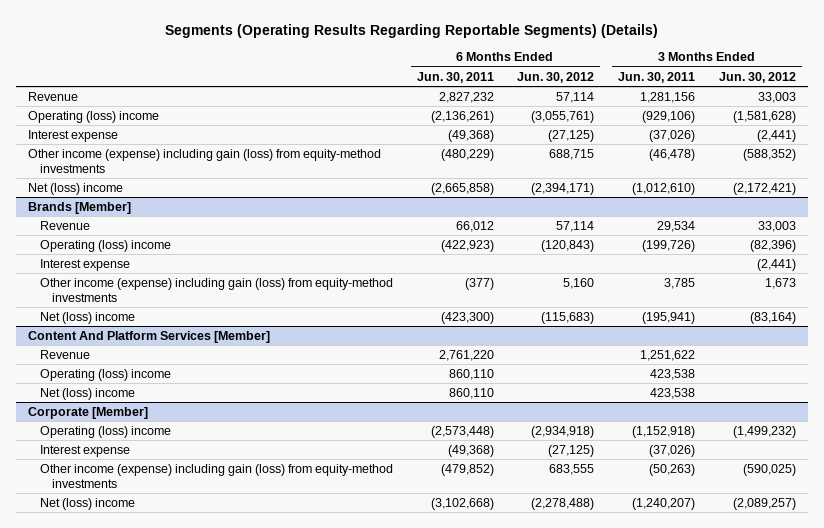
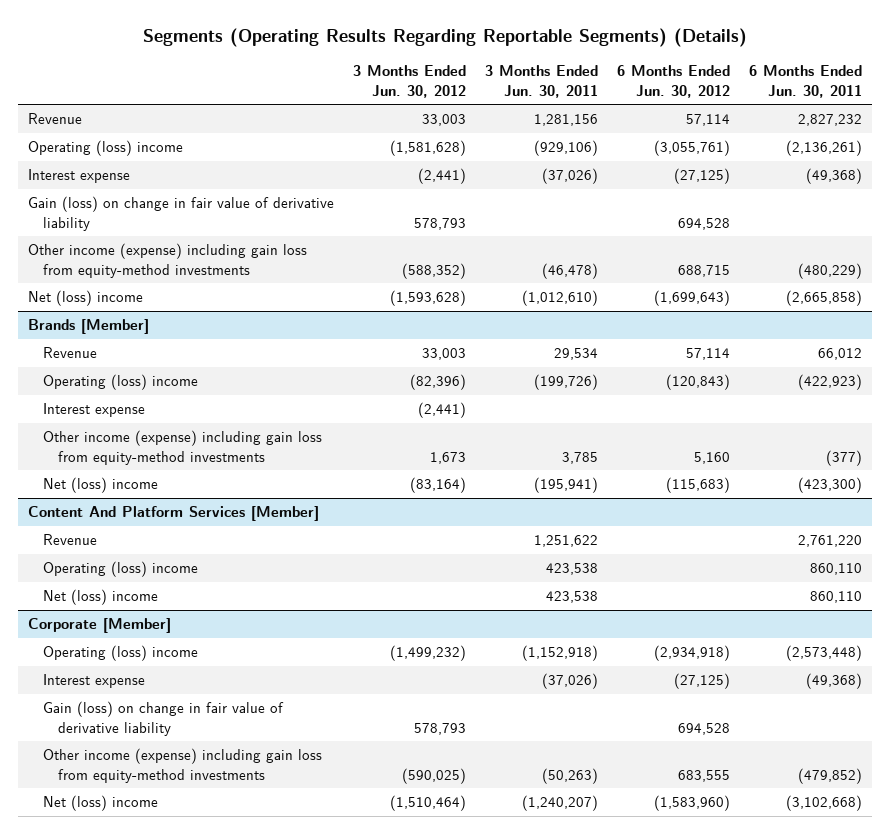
none -> [27,196,334,231] Gain (loss) on change in fair value of derivative liability
[27,149,381,173] Other income (expense) including gain (loss) from equity-method investments -> [27,243,307,278] Other income (expense) including gain loss from equity-method investments
[531,183,595,196] (2,394,171) -> [654,290,731,307] (1,699,643)
[732,183,796,196] (2,172,421) -> [390,290,467,307] (1,593,628)
[39,278,393,302] Other income (expense) including gain (loss) from equity-method investments -> [43,430,323,465] Other income (expense) including gain loss from equity-method investments
none -> [43,701,285,736] Gain (loss) on change in fair value of derivative liability
[39,464,393,488] Other income (expense) including gain (loss) from equity-method investments -> [43,748,323,783] Other income (expense) including gain loss from equity-method investments
[531,498,595,511] (2,278,488) -> [654,795,731,812] (1,583,960)
[732,498,796,511] (2,089,257) -> [390,795,467,812] (1,510,464)

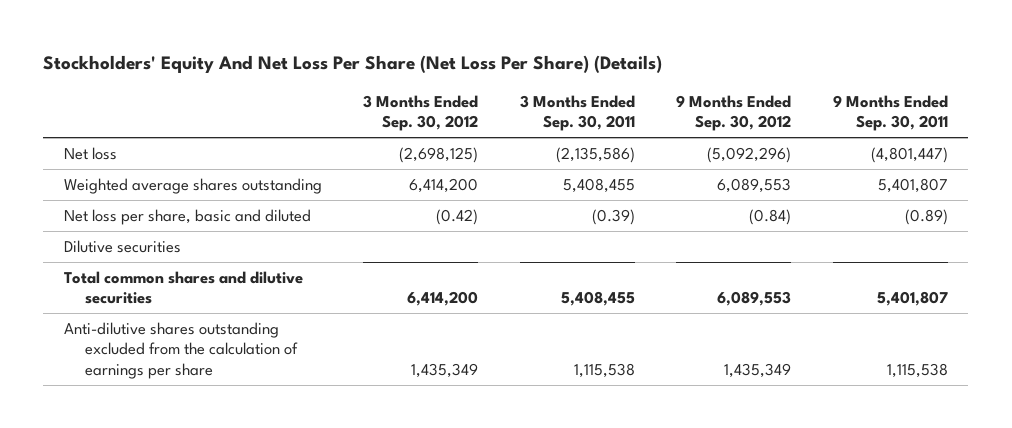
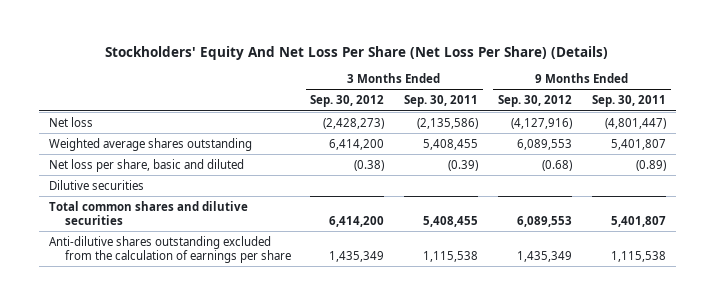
[399,146,479,163] (2,698,125) -> [323,117,385,129] (2,428,273)
[707,146,792,163] (5,092,296) -> [511,117,573,129] (4,127,916)
[436,208,479,225] (0.42) -> [354,159,385,171] (0.38)
[749,208,792,225] (0.84) -> [542,159,573,171] (0.68)

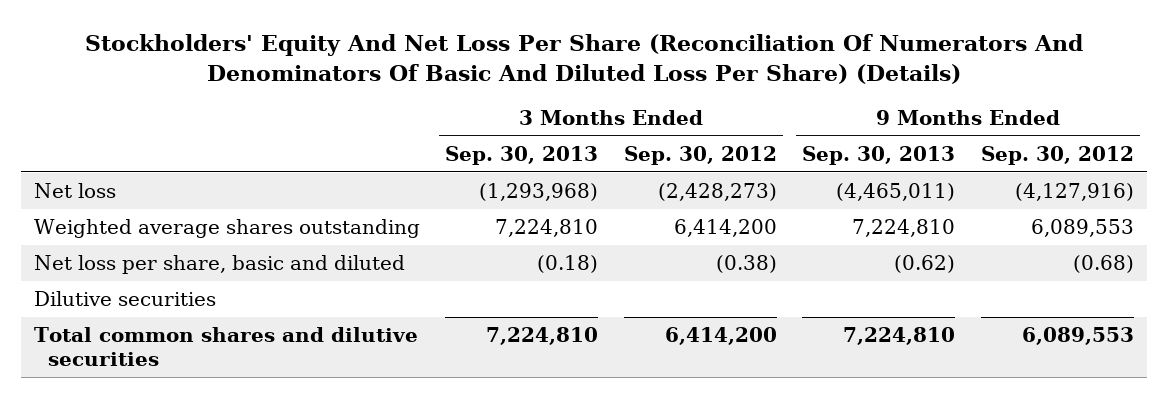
[105,45,609,60] Stockholders' Equity And Net Loss Per Share (Net Loss Per Share) (Details) -> [84,33,1083,84] Stockholders' Equity And Net Loss Per Share (Reconciliation Of Numerators And Denominators Of Basic And Diluted Loss Per Share) (Details)
[404,95,479,108] Sep. 30, 2011 -> none
[591,95,666,108] Sep. 30, 2011 -> none
none -> [445,145,599,165] Sep. 30, 2013
none -> [802,145,956,165] Sep. 30, 2013
[48,235,291,263] Anti-dilutive shares outstanding excluded from the calculation of earnings per share -> none

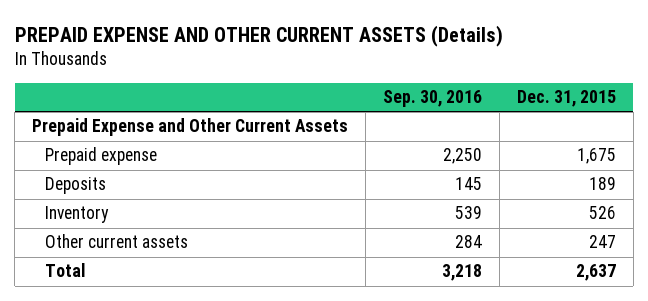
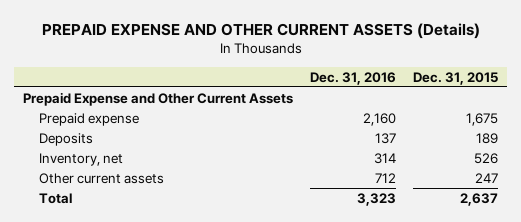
[383,90,483,108] Sep. 30, 2016 -> none
none -> [310,71,397,85] Dec. 31, 2016
[45,206,110,224] Inventory -> [38,152,123,166] Inventory, net

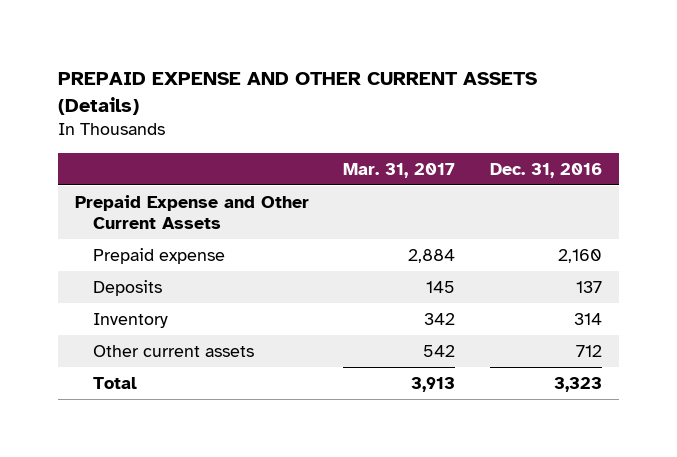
[413,71,499,85] Dec. 31, 2015 -> none
none -> [343,162,456,178] Mar. 31, 2017
[38,152,123,166] Inventory, net -> [93,312,169,328] Inventory

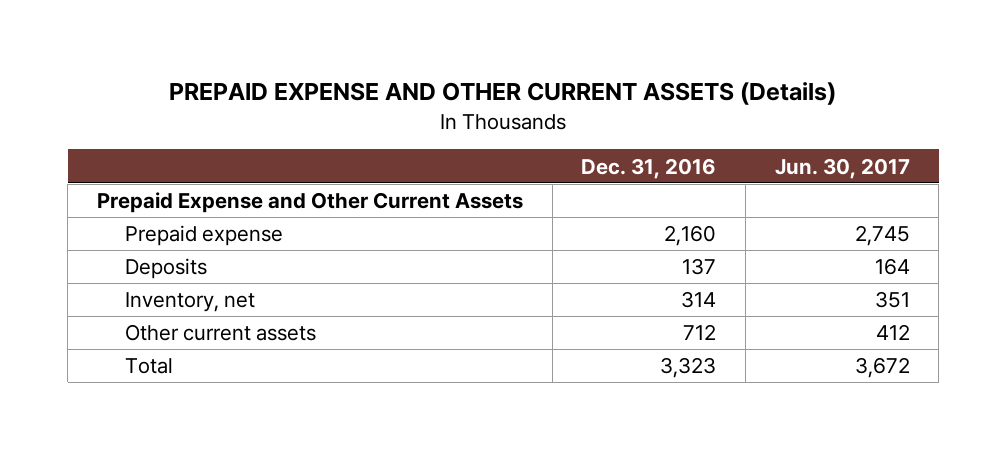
[343,162,456,178] Mar. 31, 2017 -> none
none -> [774,157,910,179] Jun. 30, 2017
[93,312,169,328] Inventory -> [124,292,255,313] Inventory, net

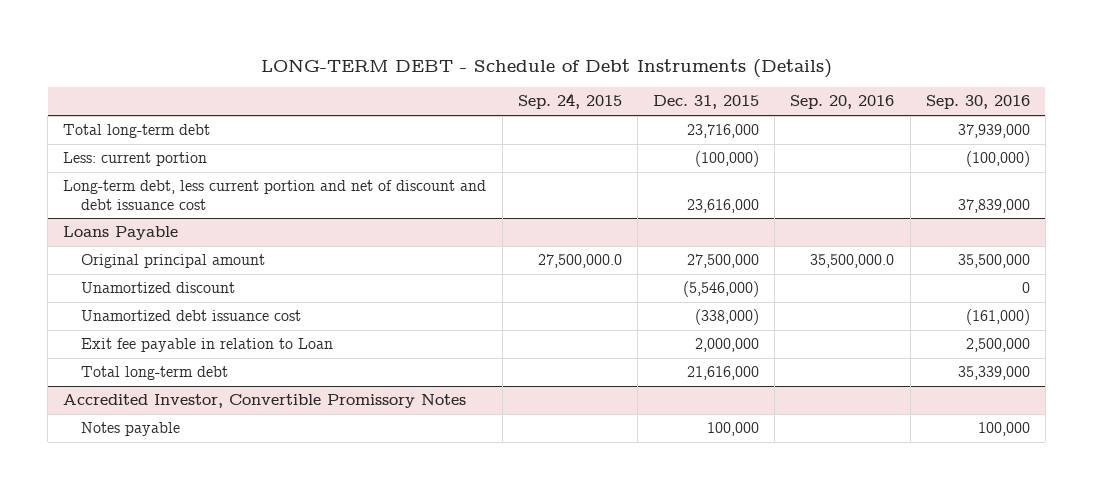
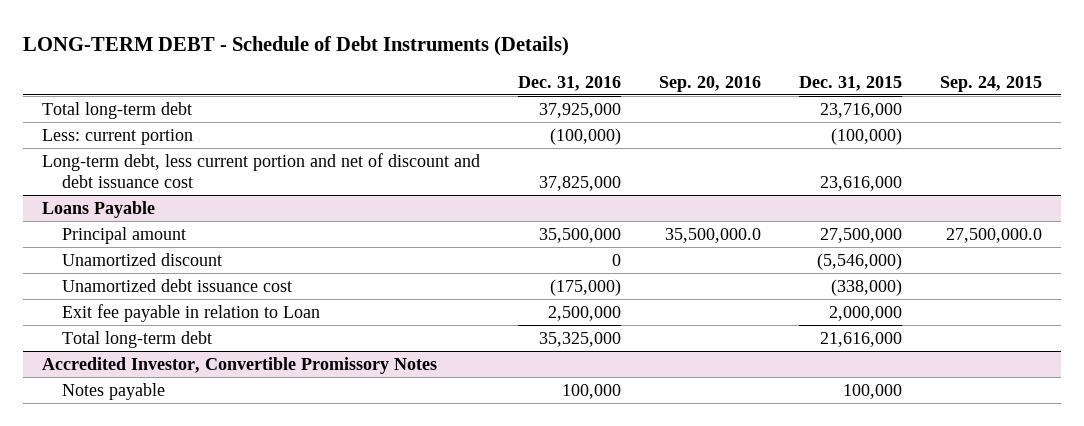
[925,95,1030,110] Sep. 30, 2016 -> none
none -> [517,75,621,91] Dec. 31, 2016
[81,254,266,269] Original principal amount -> [62,226,187,244] Principal amount

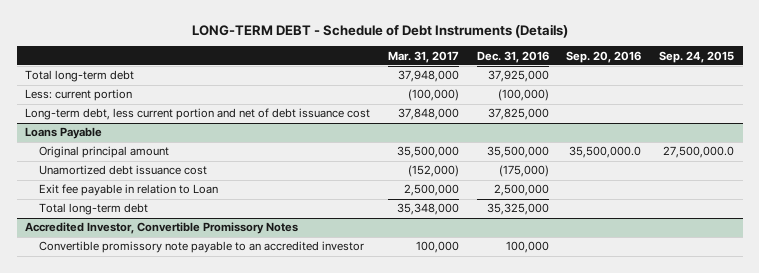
[798,75,902,91] Dec. 31, 2015 -> none
none -> [387,50,459,63] Mar. 31, 2017
[41,152,480,188] Long-term debt, less current portion and net of discount and debt issuance cost -> [25,108,371,121] Long-term debt, less current portion and net of debt issuance cost
[62,252,223,266] Unamortized discount -> none
[62,226,187,244] Principal amount -> [39,146,170,159] Original principal amount
[62,382,166,400] Notes payable -> [39,241,365,254] Convertible promissory note payable to an accredited investor

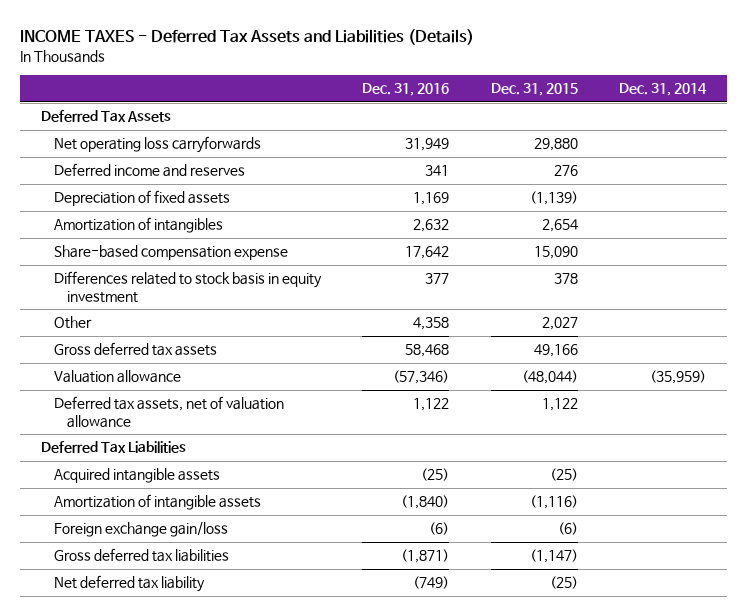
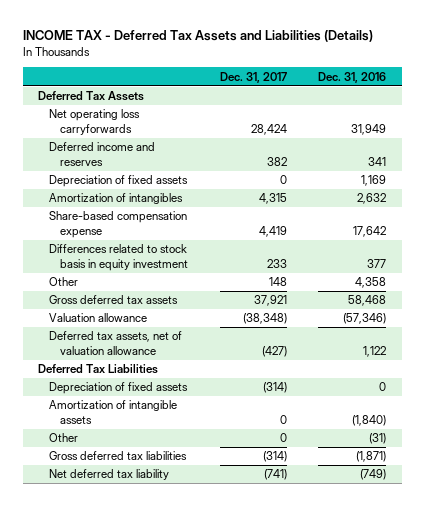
[20,28,475,45] INCOME TAXES - Deferred Tax Assets and Liabilities (Details) -> [22,30,373,43] INCOME TAX - Deferred Tax Assets and Liabilities (Details)
[490,83,578,97] Dec. 31, 2015 -> none
[618,83,707,97] Dec. 31, 2014 -> none
none -> [219,71,287,83] Dec. 31, 2017
[54,468,221,484] Acquired intangible assets -> none
none -> [49,382,189,395] Depreciation of fixed assets
[54,522,229,538] Foreign exchange gain/loss -> none
none -> [49,433,79,443] Other

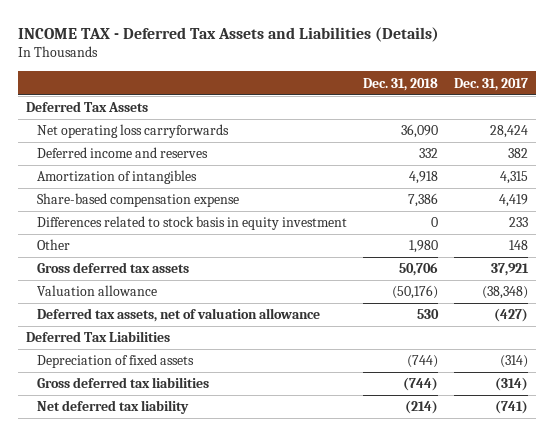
[318,71,387,83] Dec. 31, 2016 -> none
none -> [363,77,439,91] Dec. 31, 2018
[49,175,189,188] Depreciation of fixed assets -> none
[49,400,178,424] Amortization of intangible assets -> none
[49,433,79,443] Other -> none

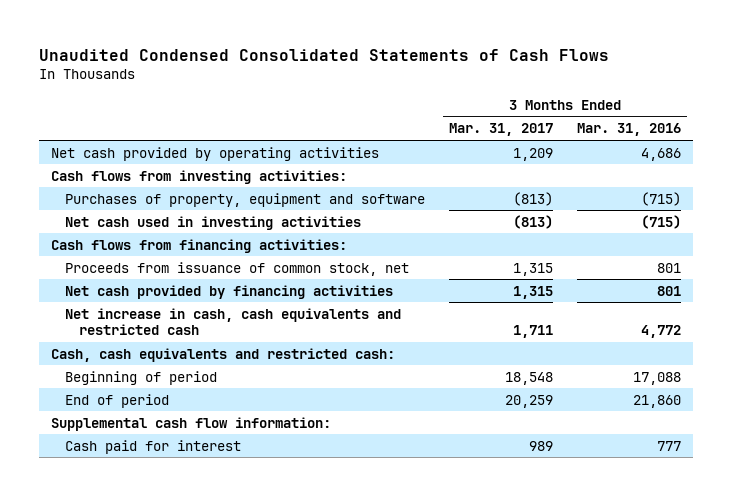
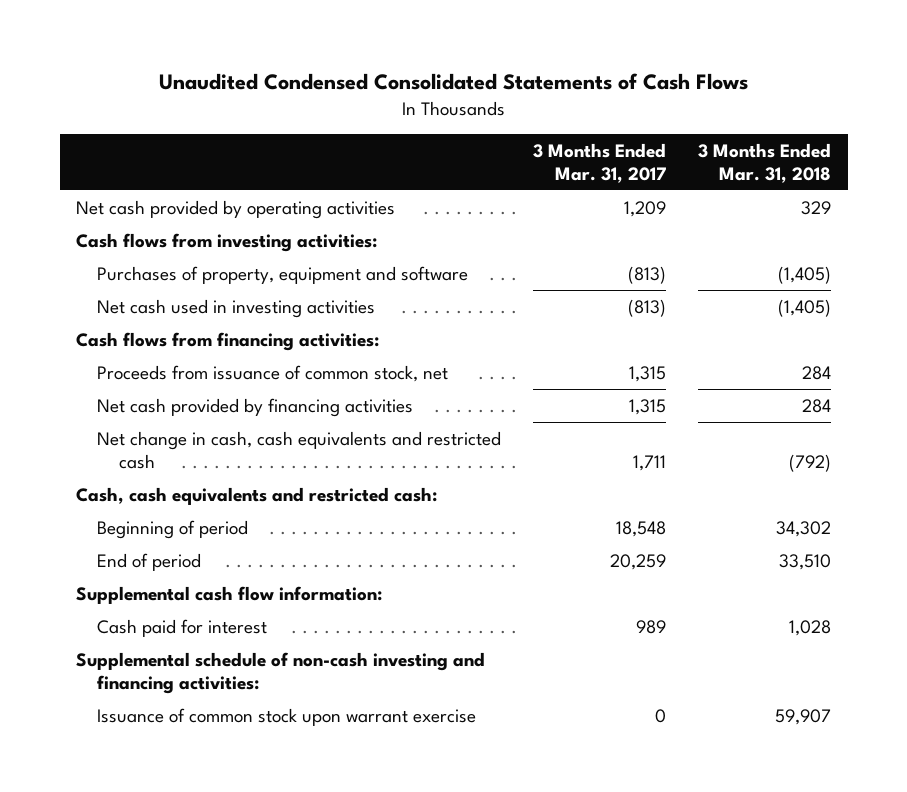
[576,123,681,137] Mar. 31, 2016 -> none
none -> [698,142,832,183] 3 Months Ended Mar. 31, 2018
[65,307,402,335] Net increase in cash, cash equivalents and restricted cash -> [97,430,502,469] Net change in cash, cash equivalents and restricted cash
none -> [75,651,485,694] Supplemental schedule of non-cash investing and financing activities:
none -> [97,707,477,726] Issuance of common stock upon warrant exercise

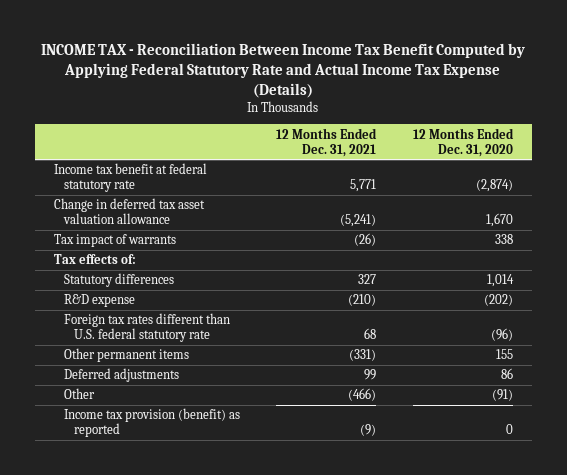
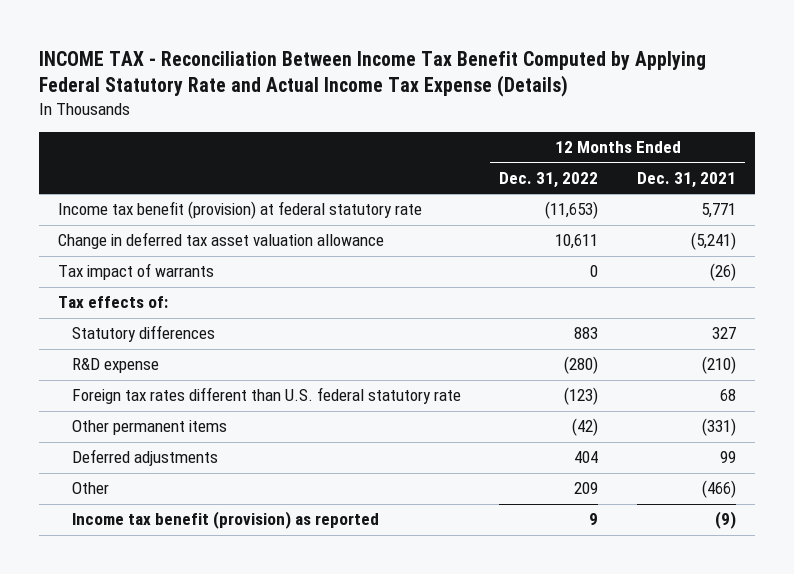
[413,127,515,157] 12 Months Ended Dec. 31, 2020 -> none
none -> [499,172,599,189] Dec. 31, 2022
[53,163,207,193] Income tax benefit at federal statutory rate -> [58,201,423,220] Income tax benefit (provision) at federal statutory rate
[63,408,240,438] Income tax provision (benefit) as reported -> [71,511,379,530] Income tax benefit (provision) as reported

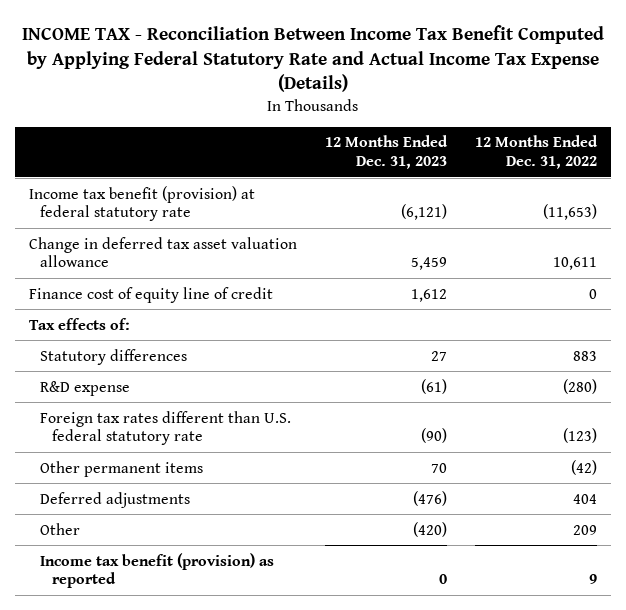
[636,172,736,189] Dec. 31, 2021 -> none
none -> [325,135,449,170] 12 Months Ended Dec. 31, 2023
[58,263,215,281] Tax impact of warrants -> none
none -> [29,286,274,303] Finance cost of equity line of credit

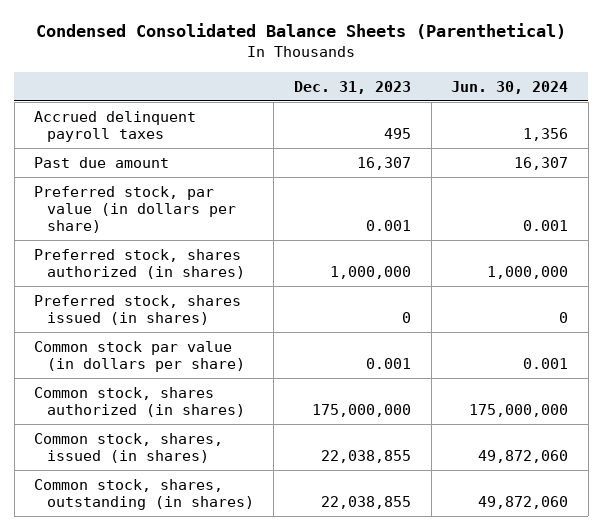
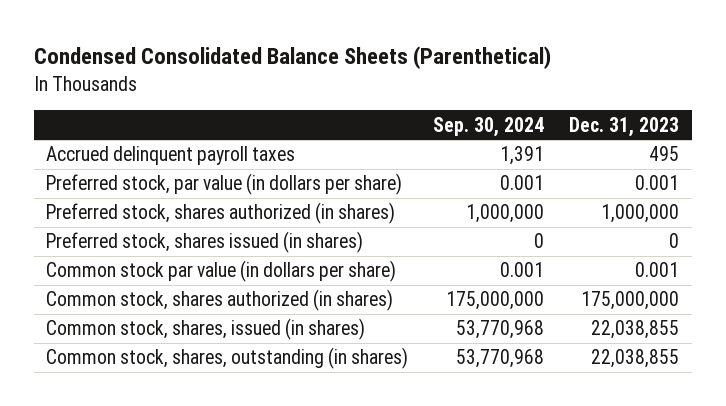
[451,80,569,94] Jun. 30, 2024 -> none
none -> [433,116,545,137] Sep. 30, 2024
[34,156,170,168] Past due amount -> none

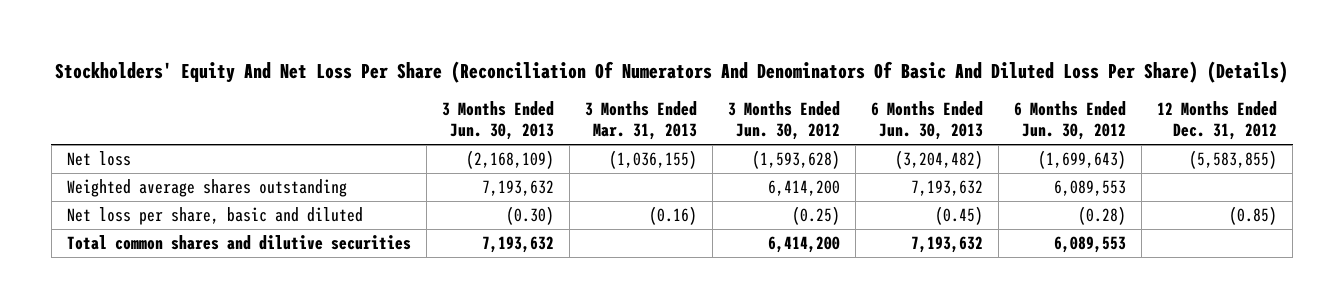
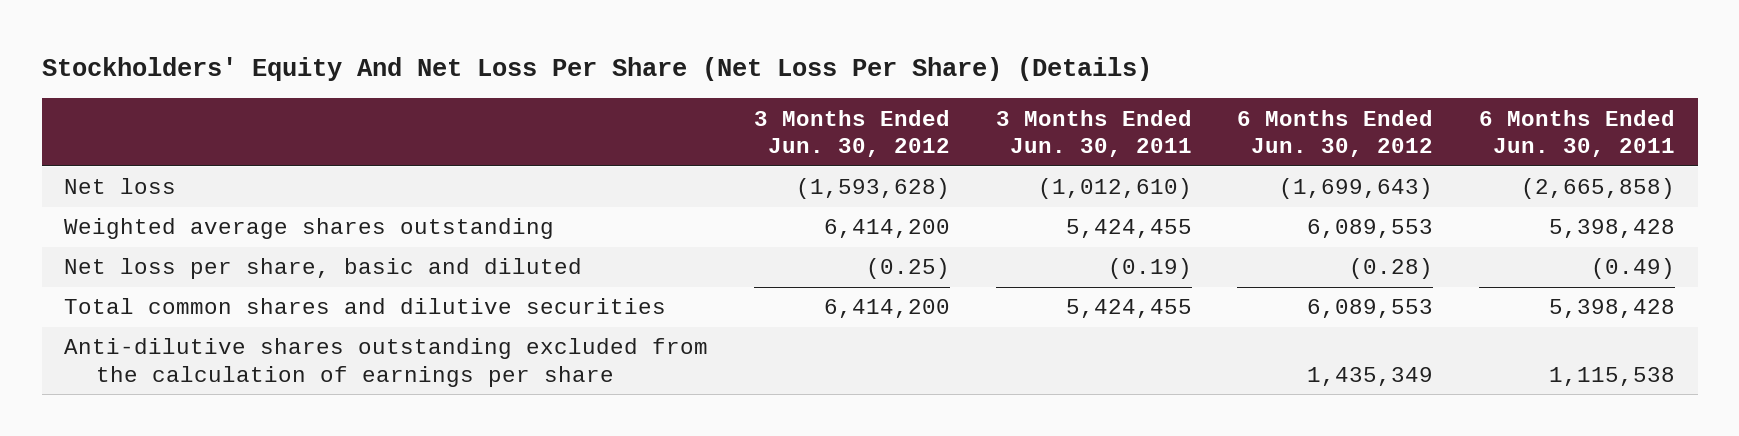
[54,61,1288,84] Stockholders' Equity And Net Loss Per Share (Reconciliation Of Numerators And Denominators Of Basic And Diluted Loss Per Share) (Details) -> [41,57,1152,82] Stockholders' Equity And Net Loss Per Share (Net Loss Per Share) (Details)
[441,101,554,141] 3 Months Ended Jun. 30, 2013 -> none
[584,101,697,141] 3 Months Ended Mar. 31, 2013 -> none
[870,101,983,141] 6 Months Ended Jun. 30, 2013 -> none
[1157,101,1278,141] 12 Months Ended Dec. 31, 2012 -> none
none -> [995,109,1192,158] 3 Months Ended Jun. 30, 2011
none -> [1478,109,1675,158] 6 Months Ended Jun. 30, 2011
none -> [64,338,709,387] Anti-dilutive shares outstanding excluded from the calculation of earnings per share

